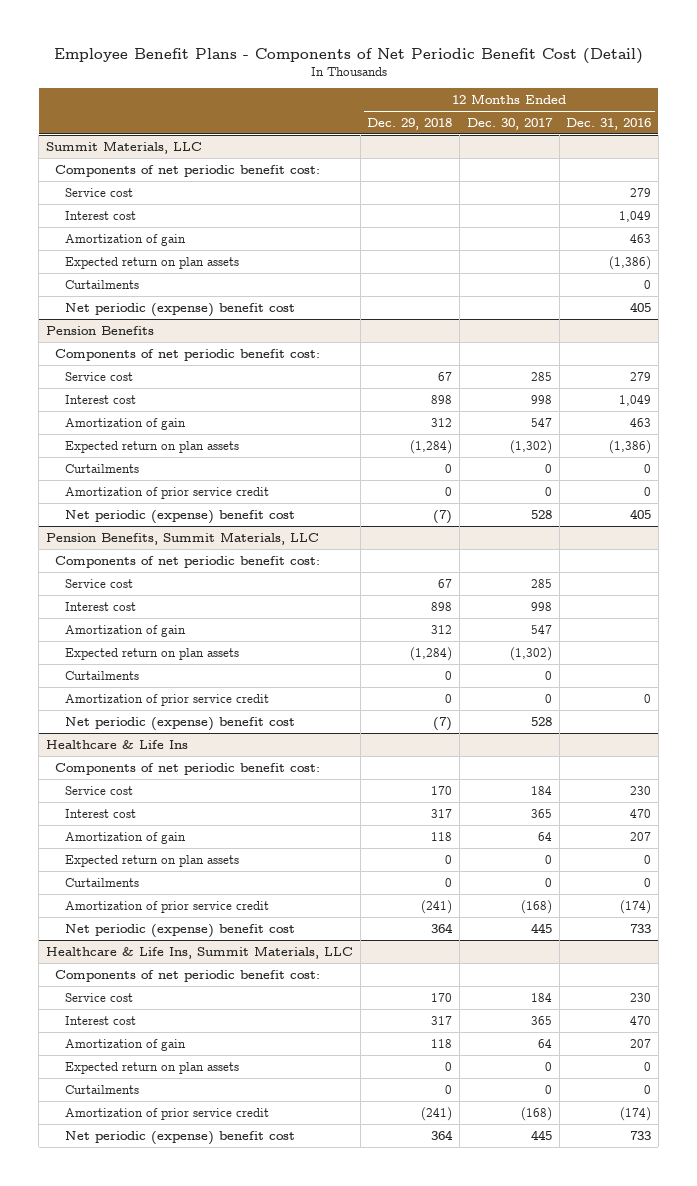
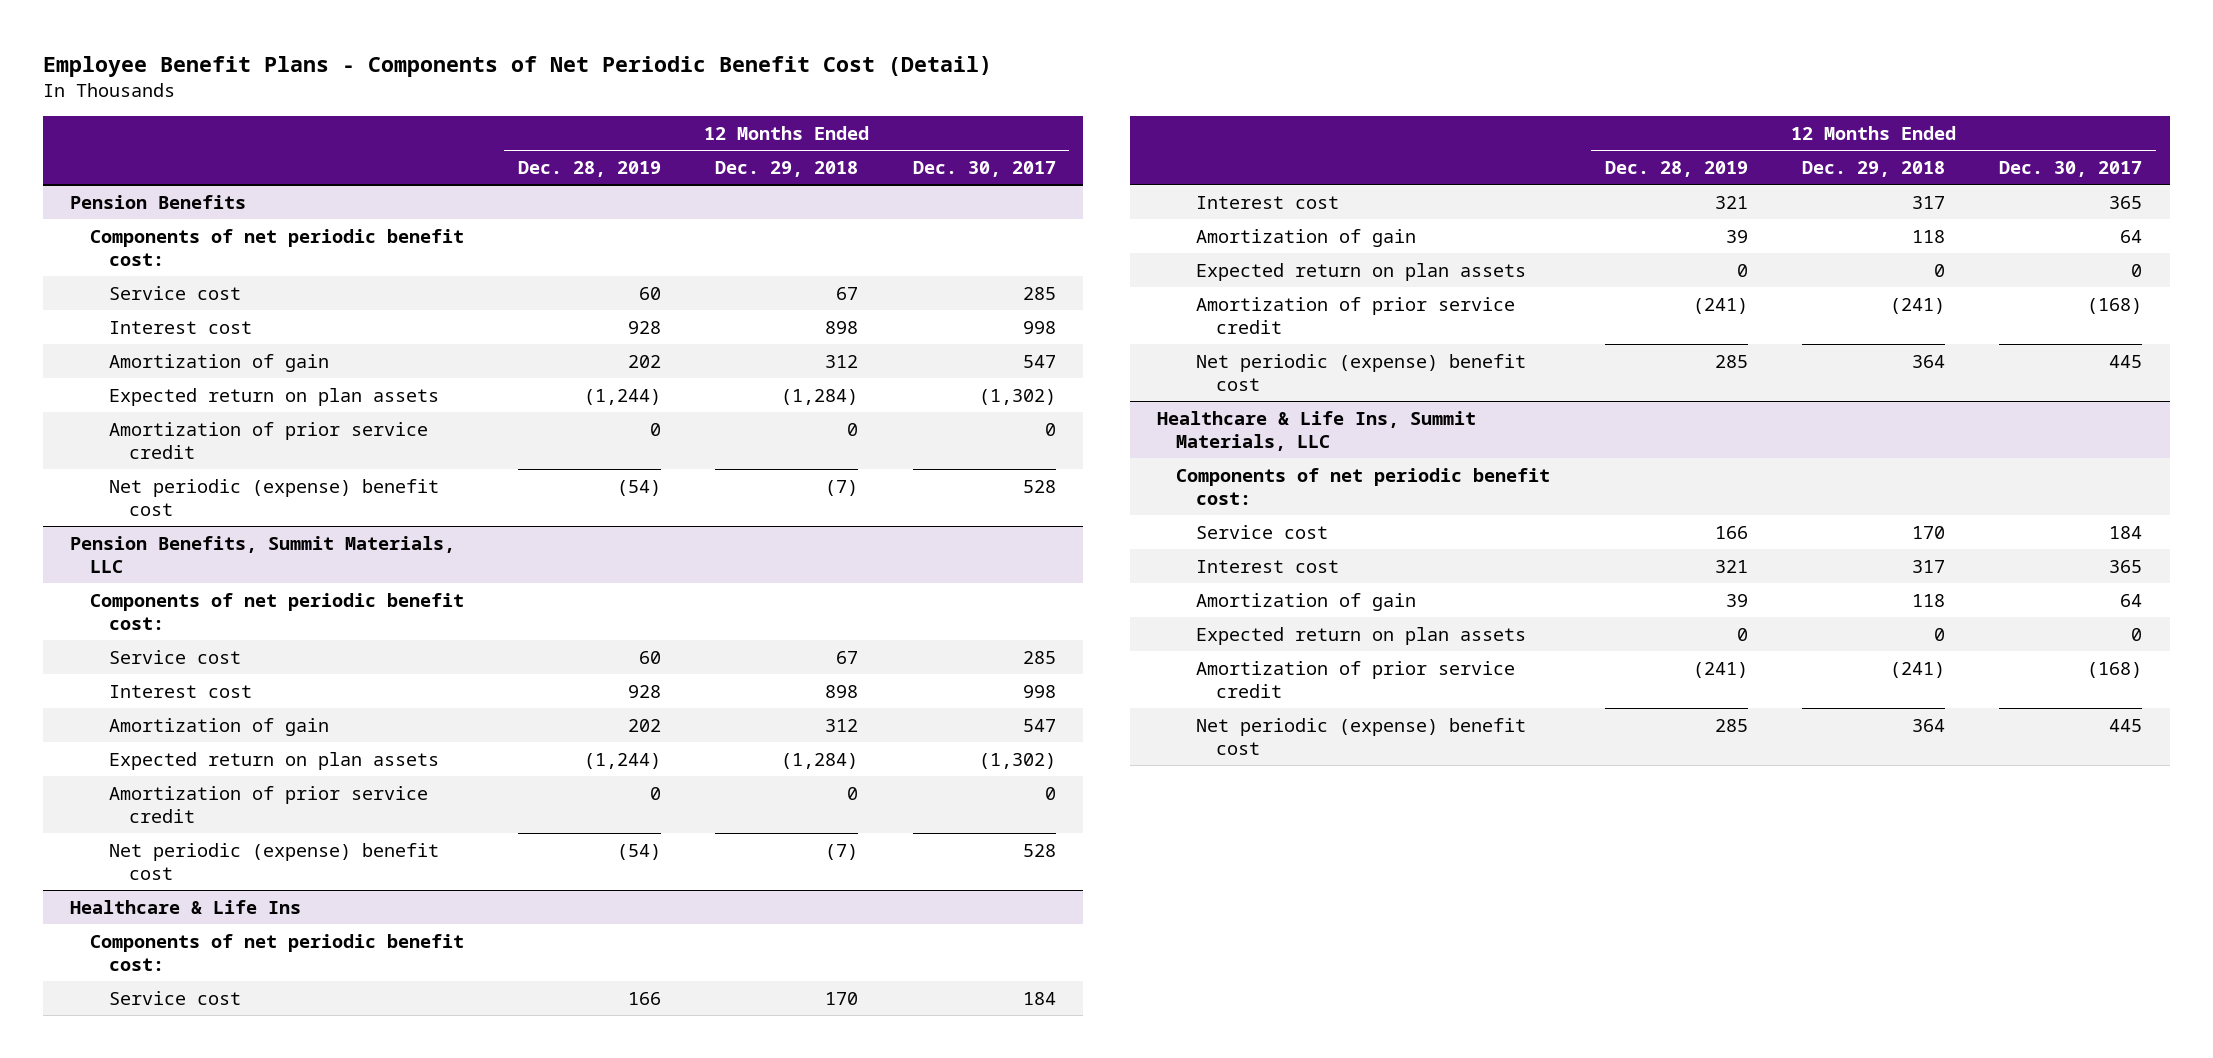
[566,117,652,130] Dec. 31, 2016 -> none
none -> [518,160,662,177] Dec. 28, 2019
[46,140,203,154] Summit Materials, LLC -> none
[55,164,321,177] Components of net periodic benefit cost: -> none
[64,187,133,197] Service cost -> none
[64,210,136,220] Interest cost -> none
[64,233,186,246] Amortization of gain -> none
[64,256,239,269] Expected return on plan assets -> none
[64,279,139,289] Curtailments -> none
[64,302,295,317] Net periodic (expense) benefit cost -> none
[64,463,139,473] Curtailments -> none
[64,670,139,680] Curtailments -> none
[64,877,139,887] Curtailments -> none
[64,1084,139,1094] Curtailments -> none

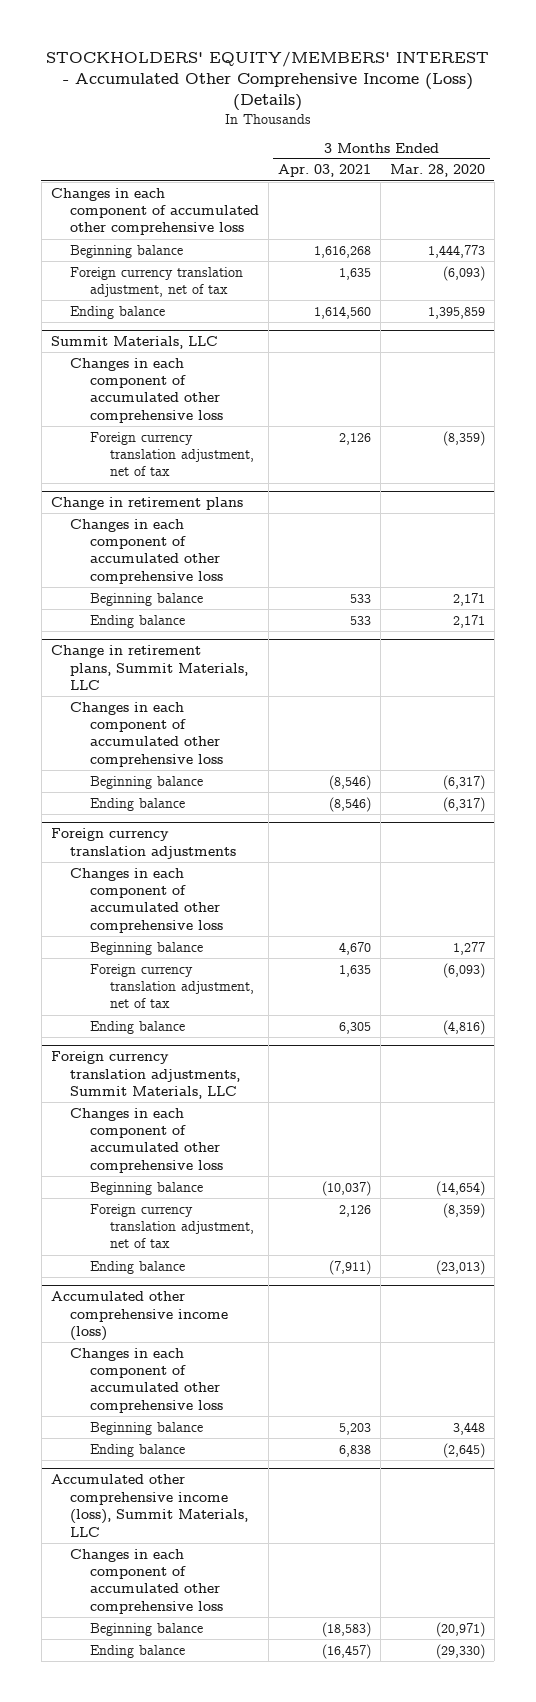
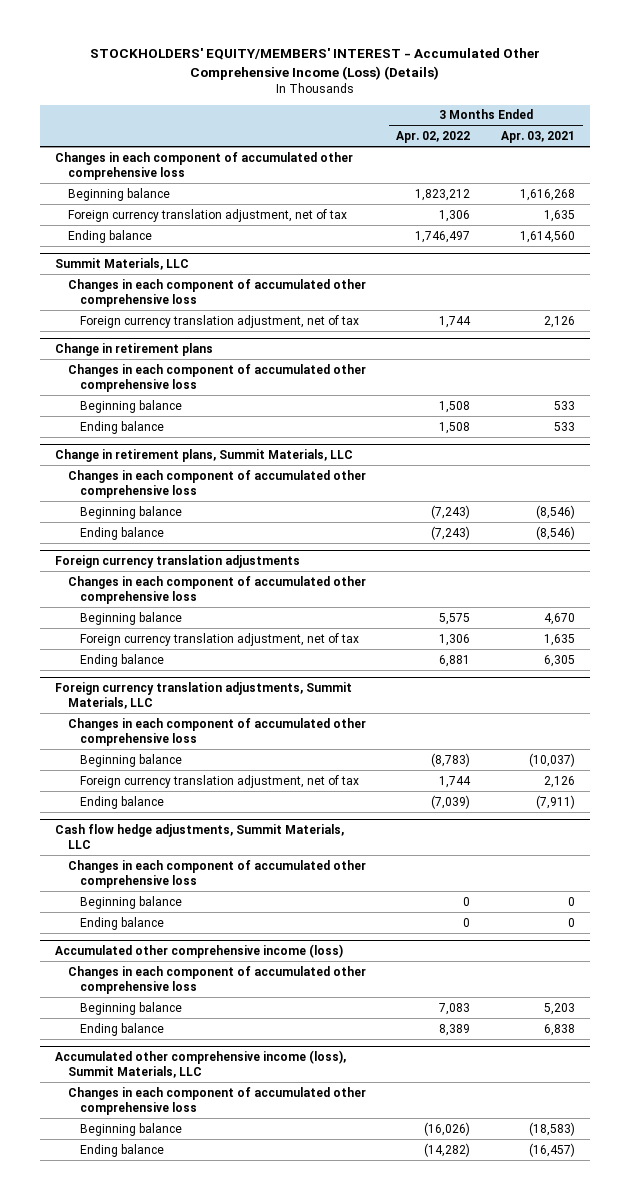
[389,164,485,178] Mar. 28, 2020 -> none
none -> [396,131,471,144] Apr. 02, 2022
none -> [55,824,345,850] Cash flow hedge adjustments, Summit Materials, LLC
none -> [67,859,366,888] Changes in each component of accumulated other comprehensive loss
none -> [80,895,183,909] Beginning balance
none -> [80,916,165,930] Ending balance

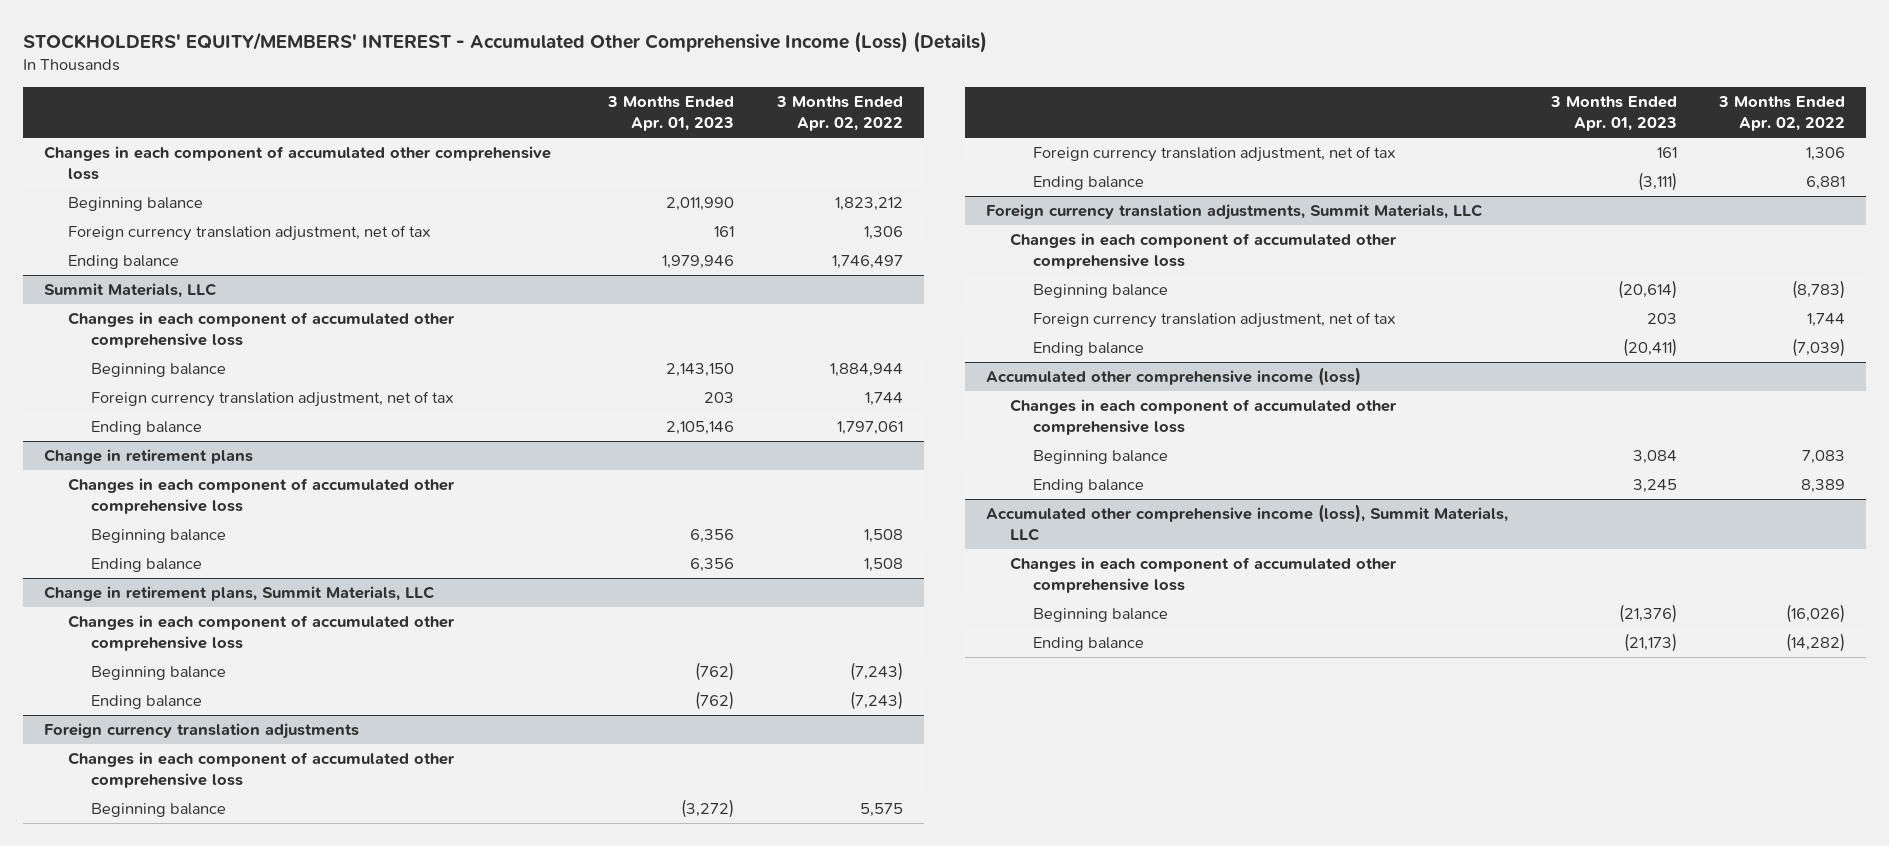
[500,131,575,144] Apr. 03, 2021 -> none
none -> [607,95,735,132] 3 Months Ended Apr. 01, 2023
none -> [91,363,227,378] Beginning balance
none -> [91,421,203,436] Ending balance
[55,824,345,850] Cash flow hedge adjustments, Summit Materials, LLC -> none
[67,859,366,888] Changes in each component of accumulated other comprehensive loss -> none
[80,895,183,909] Beginning balance -> none
[80,916,165,930] Ending balance -> none

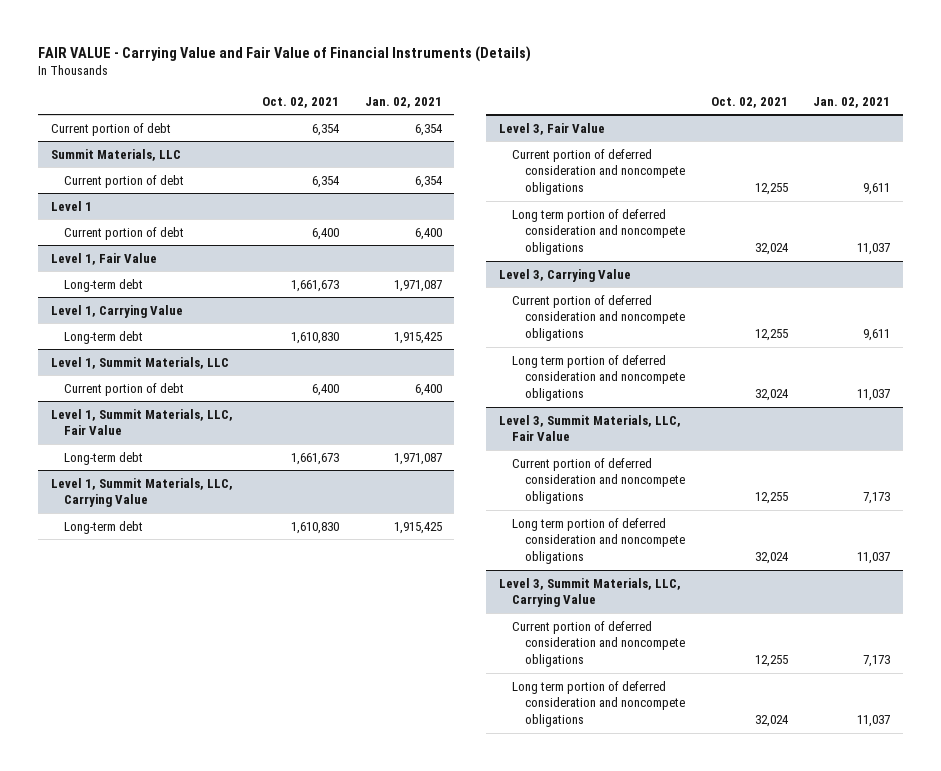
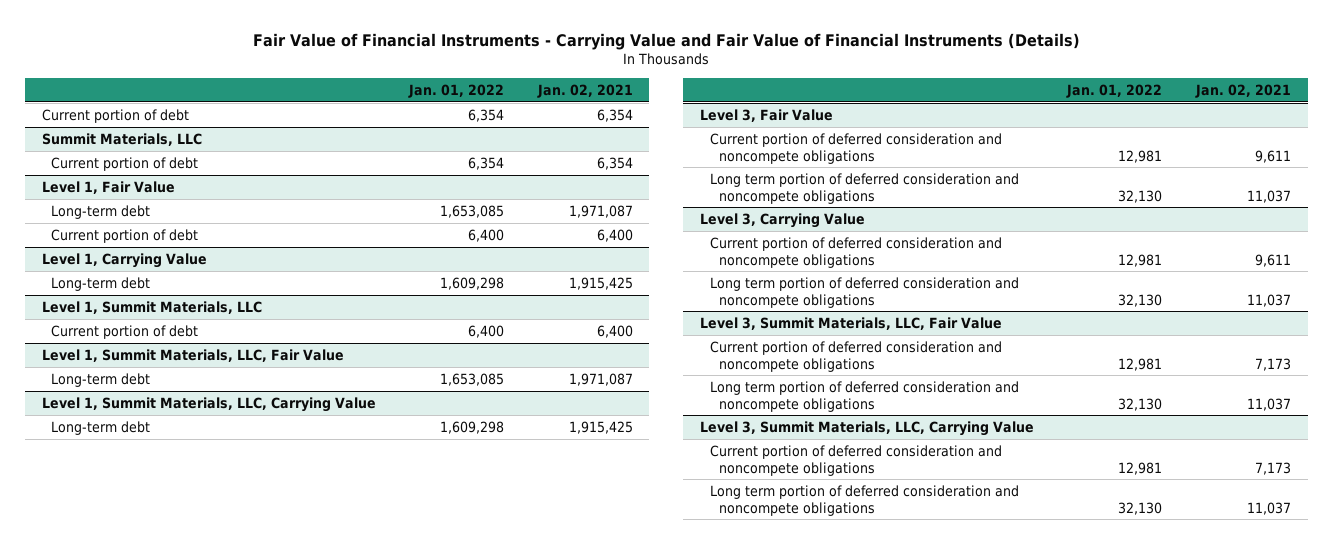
[37,45,531,62] FAIR VALUE - Carrying Value and Fair Value of Financial Instruments (Details) -> [253,33,1081,51] Fair Value of Financial Instruments - Carrying Value and Fair Value of Financial Instruments (Details)
[262,96,340,108] Oct. 02, 2021 -> none
none -> [408,83,505,98] Jan. 01, 2022
[50,200,92,211] Level 1 -> none
[63,226,184,240] Current portion of debt -> none
none -> [51,228,199,243] Current portion of debt

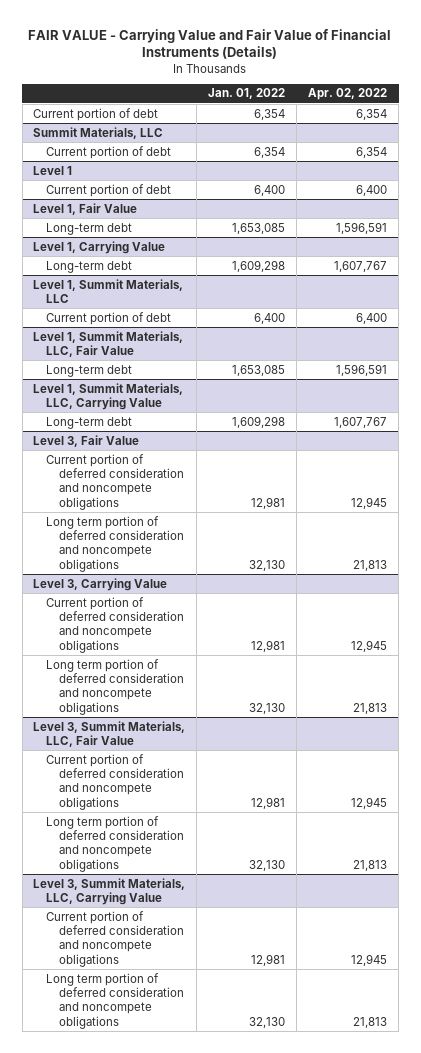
[253,33,1081,51] Fair Value of Financial Instruments - Carrying Value and Fair Value of Financial Instruments (Details) -> [28,28,392,60] FAIR VALUE - Carrying Value and Fair Value of Financial Instruments (Details)
[536,83,633,98] Jan. 02, 2021 -> none
none -> [308,88,388,101] Apr. 02, 2022
none -> [33,165,73,175] Level 1
none -> [46,183,172,197] Current portion of debt
[51,228,199,243] Current portion of debt -> none

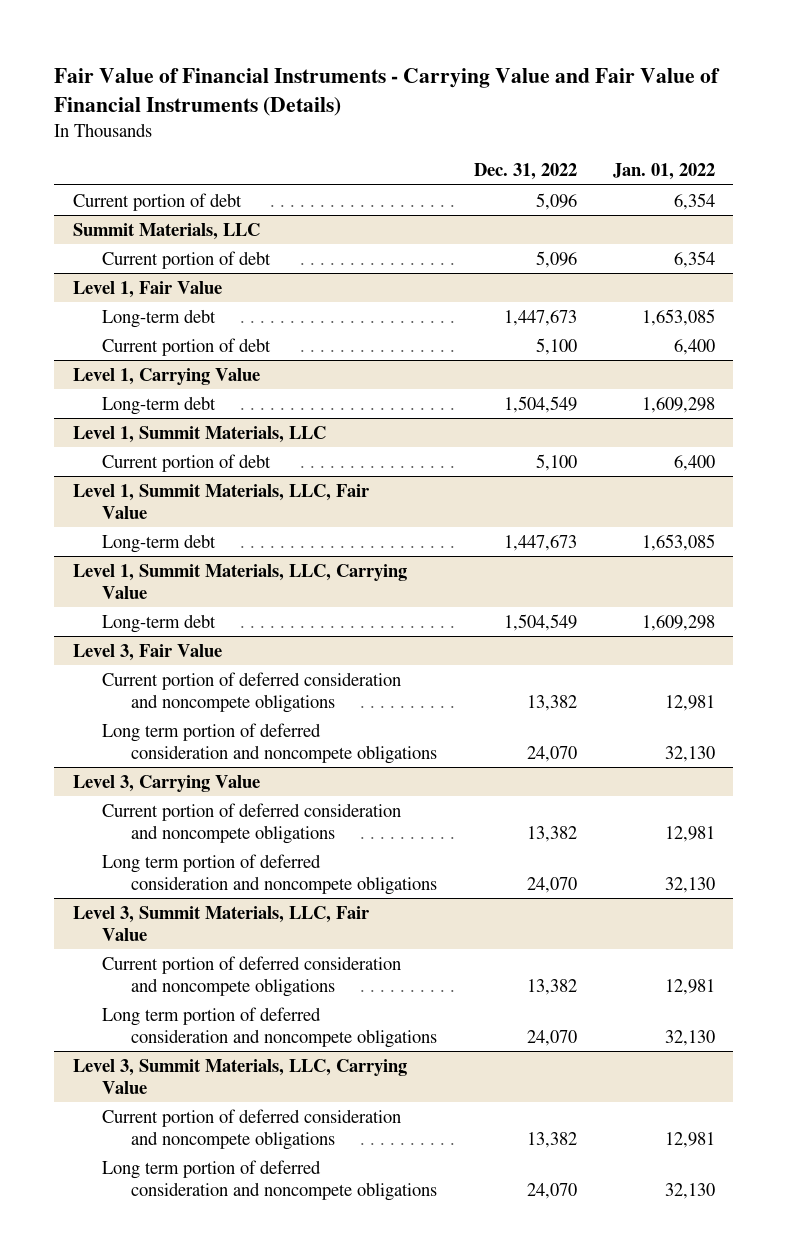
[28,28,392,60] FAIR VALUE - Carrying Value and Fair Value of Financial Instruments (Details) -> [54,68,721,117] Fair Value of Financial Instruments - Carrying Value and Fair Value of Financial Instruments (Details)
[308,88,388,101] Apr. 02, 2022 -> none
none -> [473,163,577,181] Dec. 31, 2022
[33,165,73,175] Level 1 -> none
[46,183,172,197] Current portion of debt -> none
none -> [101,337,271,356] Current portion of debt

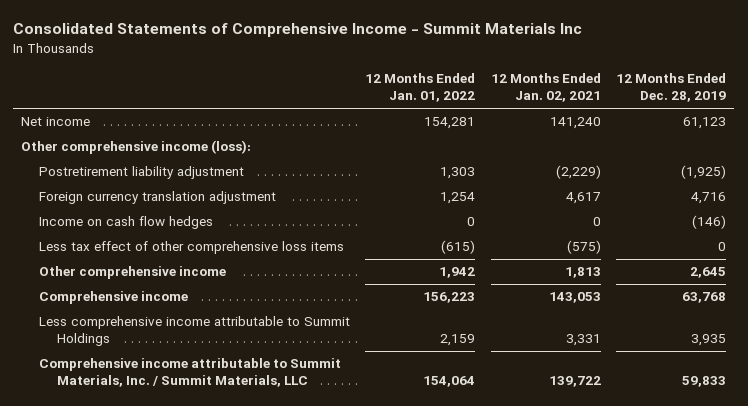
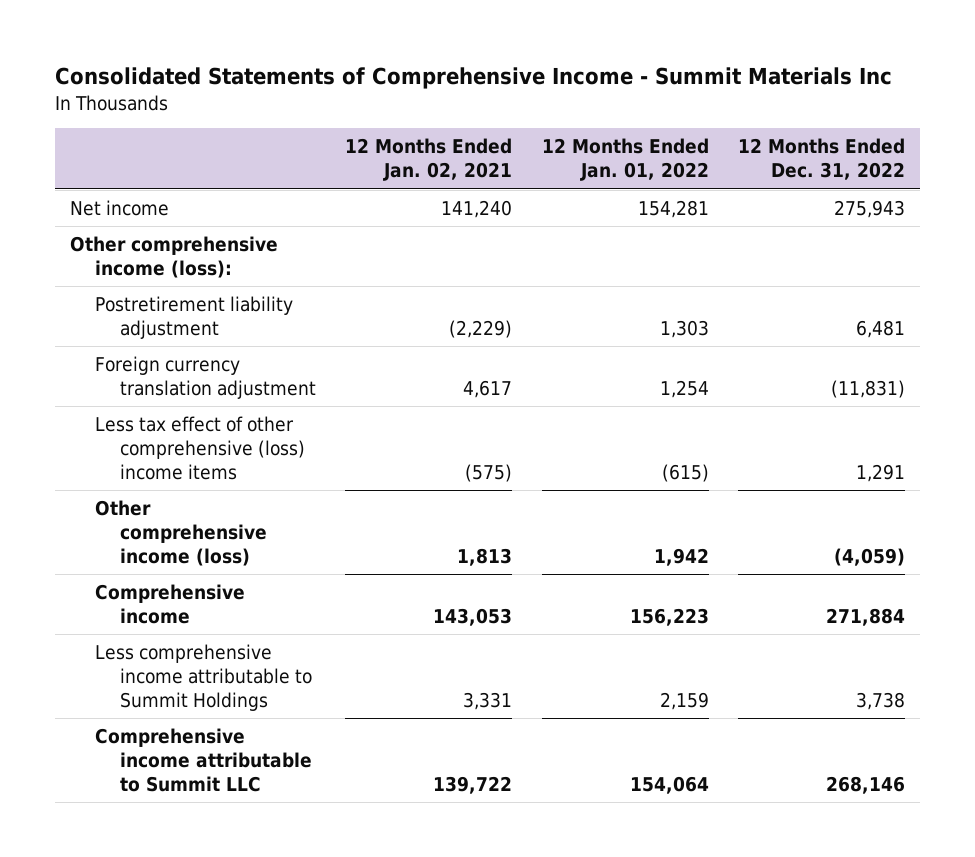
[616,73,727,103] 12 Months Ended Dec. 28, 2019 -> none
none -> [738,138,906,181] 12 Months Ended Dec. 31, 2022
[38,216,213,230] Income on cash flow hedges -> none
[38,241,344,255] Less tax effect of other comprehensive loss items -> [94,415,305,481] Less tax effect of other comprehensive (loss) income items
[38,266,226,280] Other comprehensive income -> [94,499,267,567] Other comprehensive income (loss)
[38,358,341,388] Comprehensive income attributable to Summit Materials, Inc. / Summit Materials, LLC -> [94,727,312,793] Comprehensive income attributable to Summit LLC

